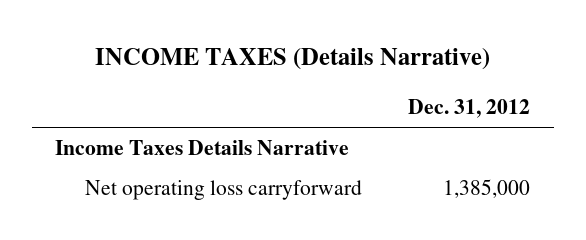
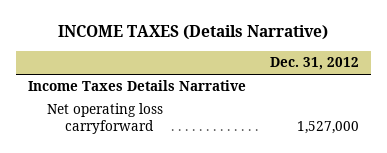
[443,179,531,199] 1,385,000 -> [296,120,359,134] 1,527,000

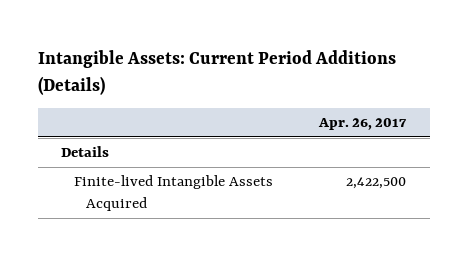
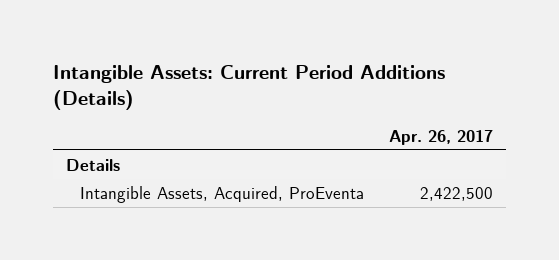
[73,175,273,211] Finite-lived Intangible Assets Acquired -> [79,185,364,203] Intangible Assets, Acquired, ProEventa

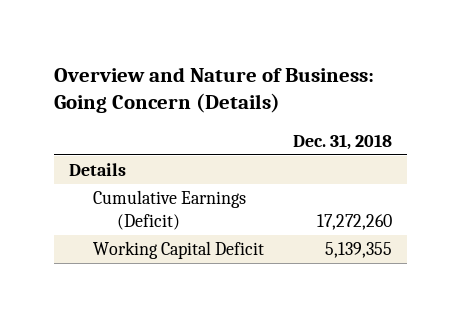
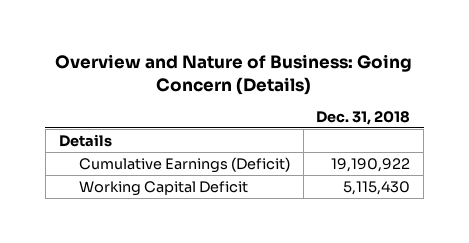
[317,213,393,230] 17,272,260 -> [331,157,411,172] 19,190,922
[325,241,393,258] 5,139,355 -> [343,180,411,195] 5,115,430

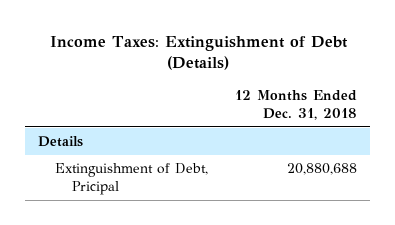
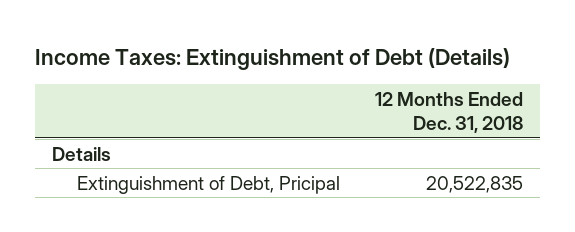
[286,163,357,176] 20,880,688 -> [425,175,523,193] 20,522,835

